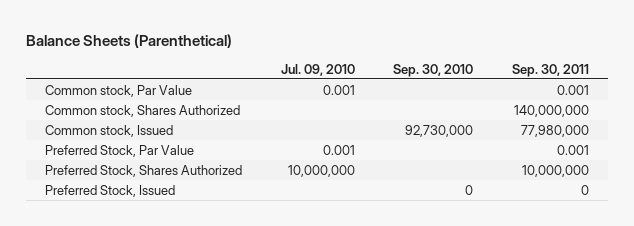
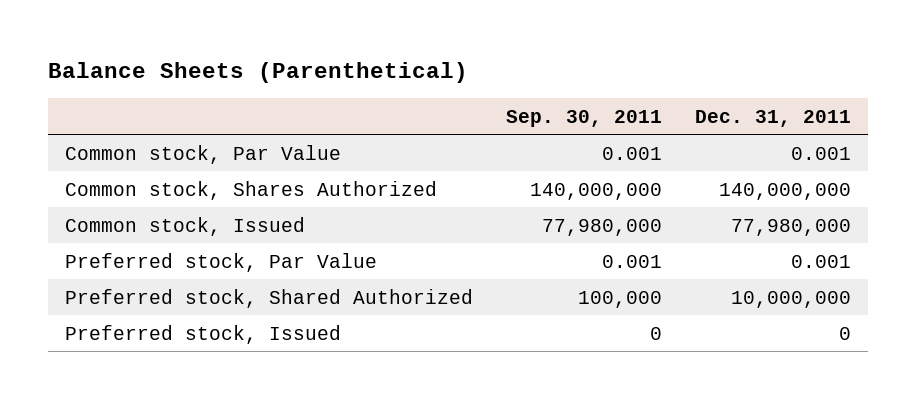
[280,63,355,76] Jul. 09, 2010 -> none
[393,63,474,77] Sep. 30, 2010 -> none
none -> [695,109,852,127] Dec. 31, 2011
[44,144,194,157] Preferred Stock, Par Value -> [64,252,377,272] Preferred stock, Par Value
[44,164,242,177] Preferred Stock, Shares Authorized -> [64,288,473,308] Preferred stock, Shared Authorized
[521,164,589,177] 10,000,000 -> [578,290,663,308] 100,000
[44,184,175,197] Preferred Stock, Issued -> [64,324,341,344] Preferred stock, Issued

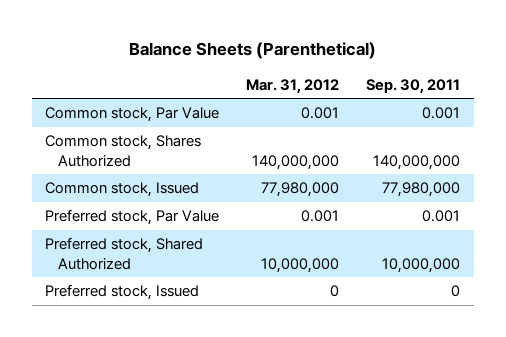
[695,109,852,127] Dec. 31, 2011 -> none
none -> [246,78,340,94] Mar. 31, 2012
[578,290,663,308] 100,000 -> [382,257,461,273] 10,000,000

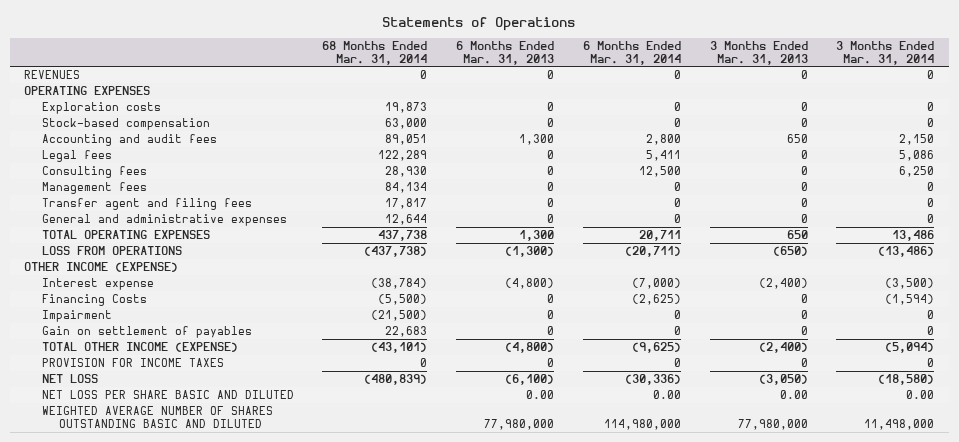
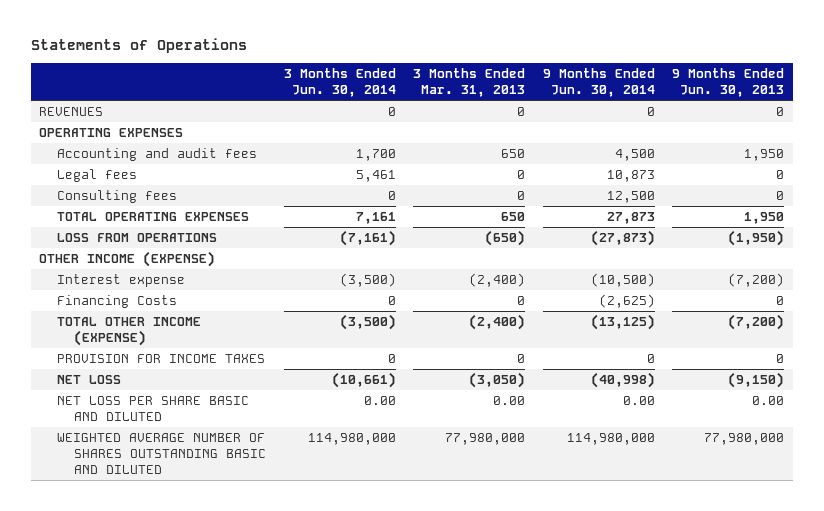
[322,40,428,65] 68 Months Ended Mar. 31, 2014 -> none
[456,40,555,65] 6 Months Ended Mar. 31, 2013 -> none
[582,40,681,65] 6 Months Ended Mar. 31, 2014 -> none
[836,40,935,65] 3 Months Ended Mar. 31, 2014 -> none
none -> [283,67,396,97] 3 Months Ended Jun. 30, 2014
none -> [542,67,655,97] 9 Months Ended Jun. 30, 2014
none -> [672,67,785,97] 9 Months Ended Jun. 30, 2013
[41,102,161,115] Exploration costs -> none
[41,118,210,131] Stock-based compensation -> none
[41,182,147,195] Management fees -> none
[41,198,252,211] Transfer agent and filing fees -> none
[41,214,287,227] General and administrative expenses -> none
[41,310,112,323] Impairment -> none
[41,326,252,339] Gain on settlement of payables -> none

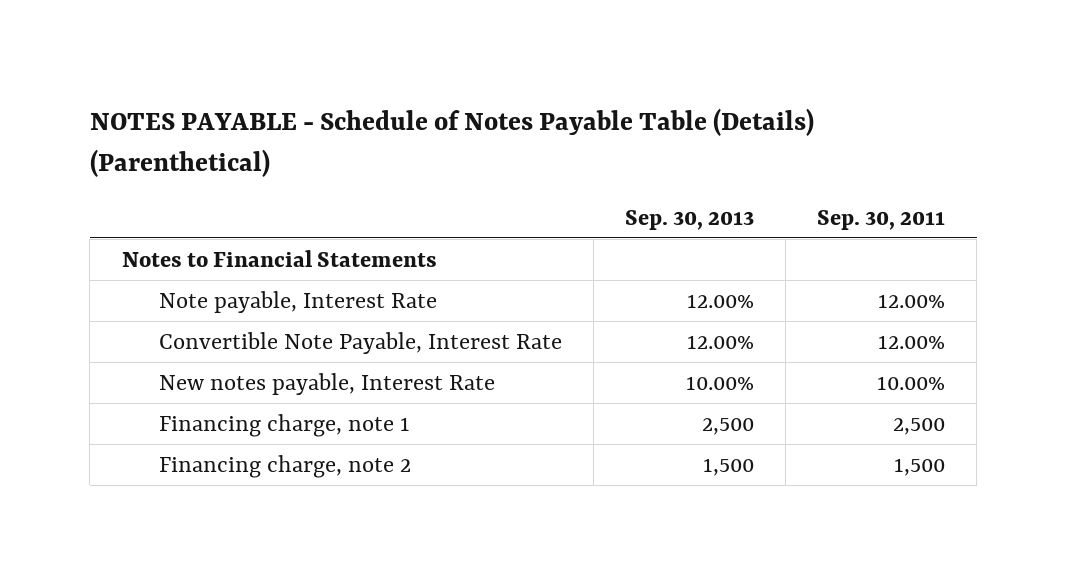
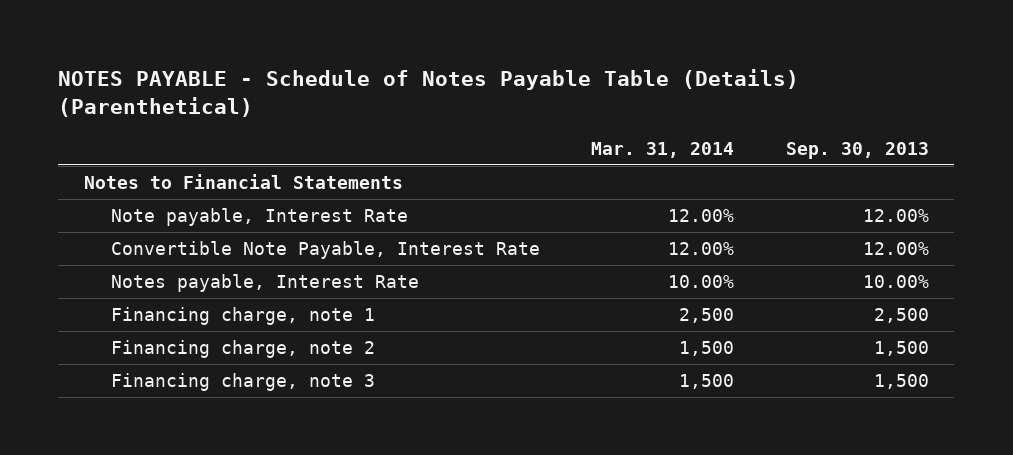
[817,209,946,230] Sep. 30, 2011 -> none
none -> [591,142,735,159] Mar. 31, 2014
[158,372,495,395] New notes payable, Interest Rate -> [110,273,419,292] Notes payable, Interest Rate
none -> [110,372,375,391] Financing charge, note 3

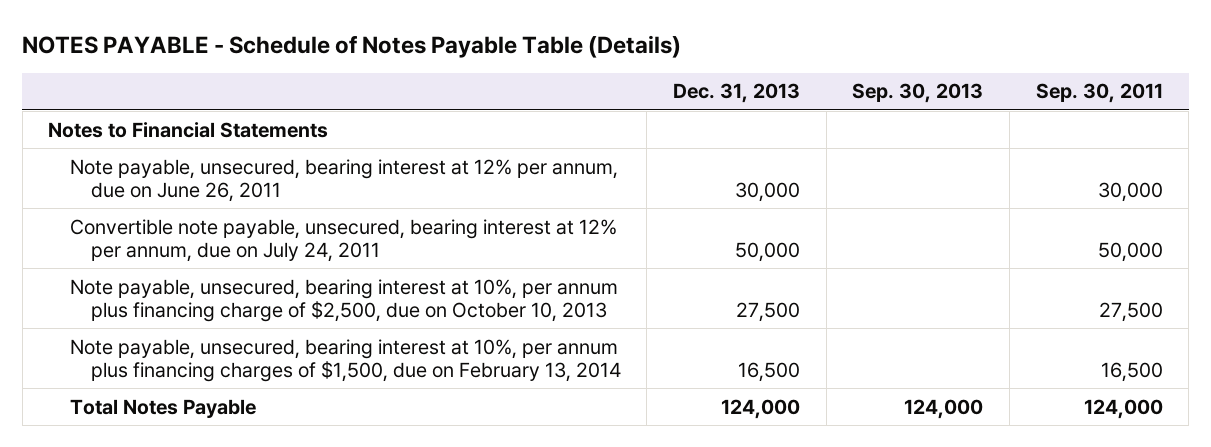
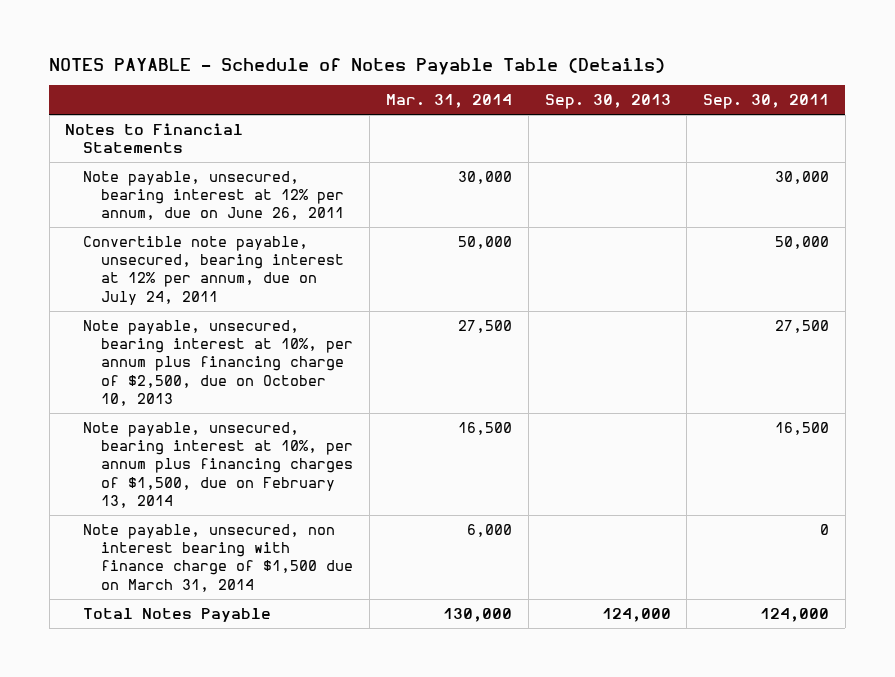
[673,83,801,104] Dec. 31, 2013 -> none
none -> [385,94,512,109] Mar. 31, 2014
none -> [83,523,354,592] Note payable, unsecured, non interest bearing with finance charge of $1,500 due on March 31, 2014

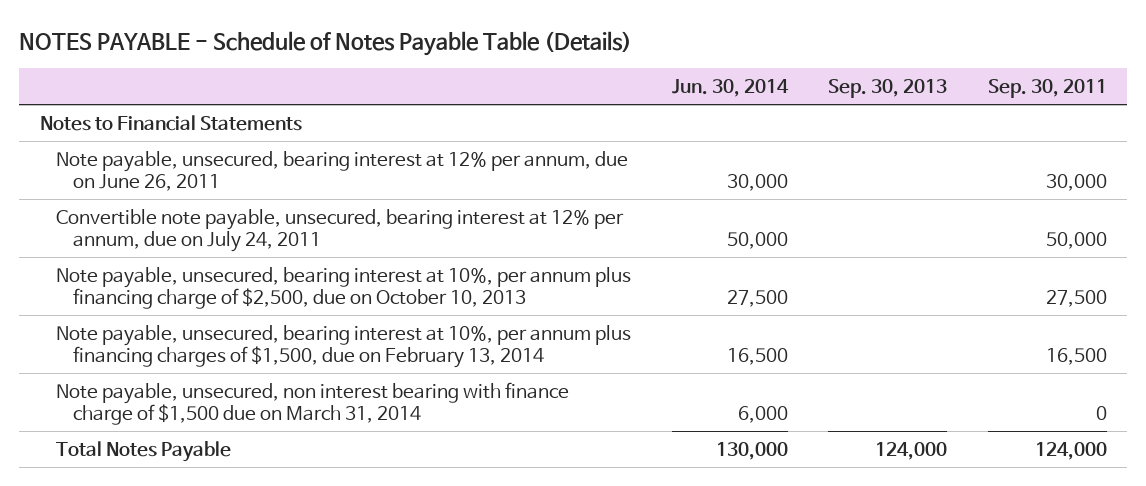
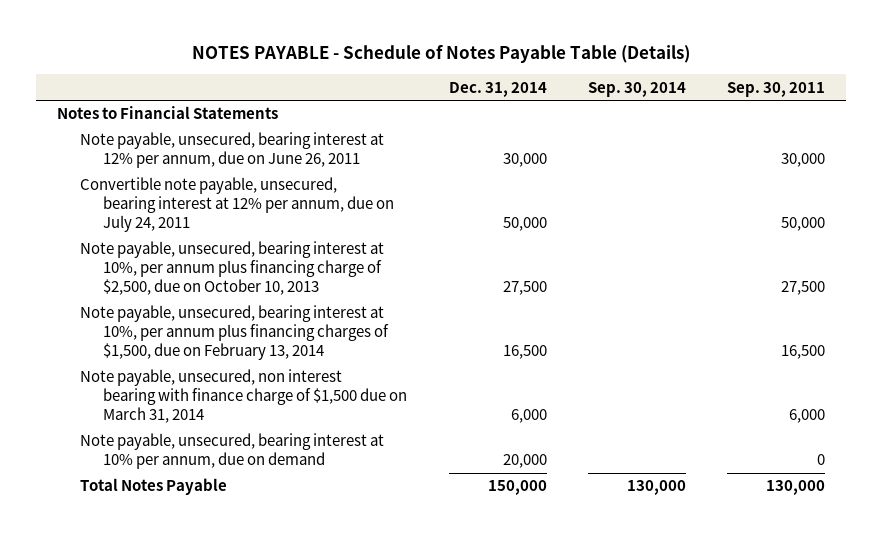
[671,79,789,98] Jun. 30, 2014 -> none
[828,79,948,99] Sep. 30, 2013 -> none
none -> [448,81,547,97] Dec. 31, 2014
none -> [587,81,686,97] Sep. 30, 2014
[1095,406,1107,421] 0 -> [789,409,826,424] 6,000
none -> [80,433,385,470] Note payable, unsecured, bearing interest at 10% per annum, due on demand
[1034,441,1107,460] 124,000 -> [766,480,826,496] 130,000

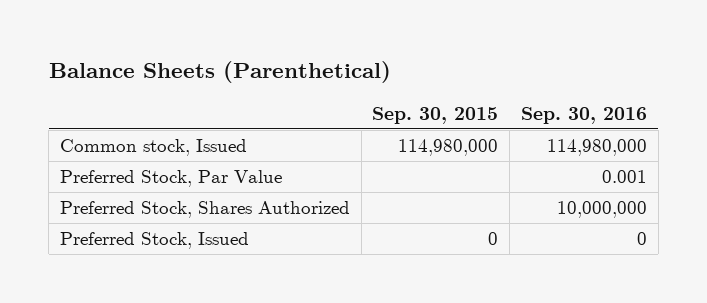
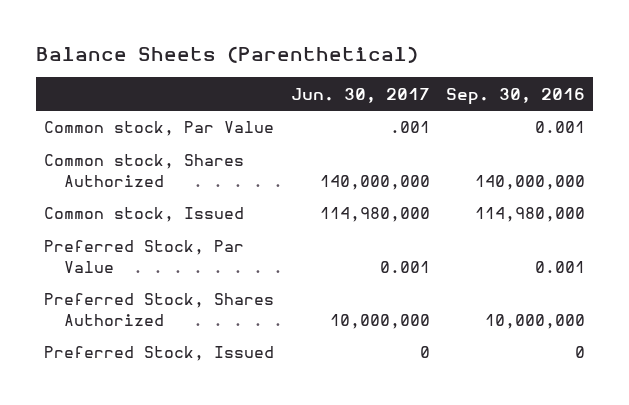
[372,106,499,124] Sep. 30, 2015 -> none
none -> [290,87,430,103] Jun. 30, 2017
none -> [44,121,275,137] Common stock, Par Value
none -> [44,154,245,187] Common stock, Shares Authorized

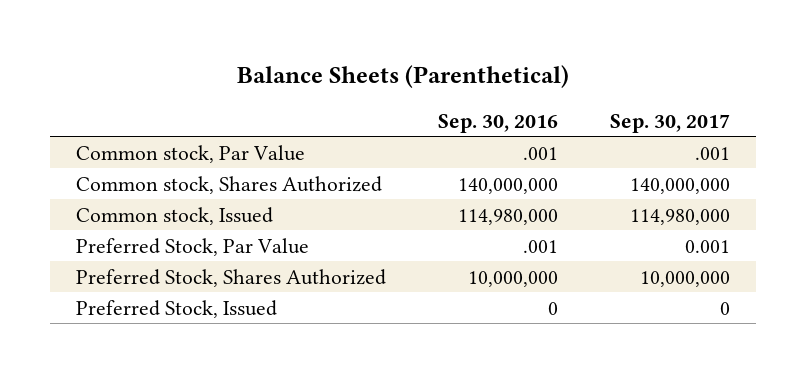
[290,87,430,103] Jun. 30, 2017 -> none
none -> [610,113,731,133] Sep. 30, 2017
[534,121,585,134] 0.001 -> [523,146,559,160] .001
[534,260,585,273] 0.001 -> [523,239,559,253] .001

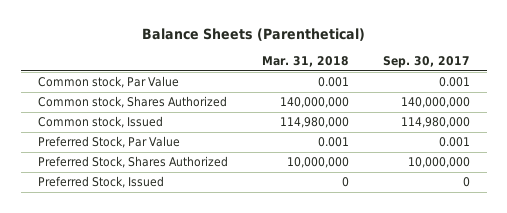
[438,113,559,133] Sep. 30, 2016 -> none
none -> [261,55,349,67] Mar. 31, 2018
[695,146,731,160] .001 -> [438,77,470,88] 0.001

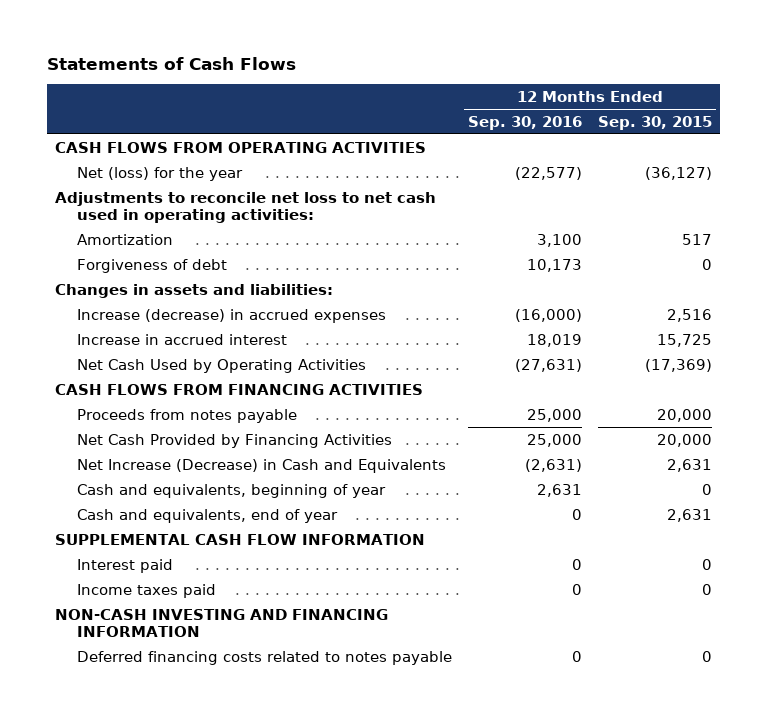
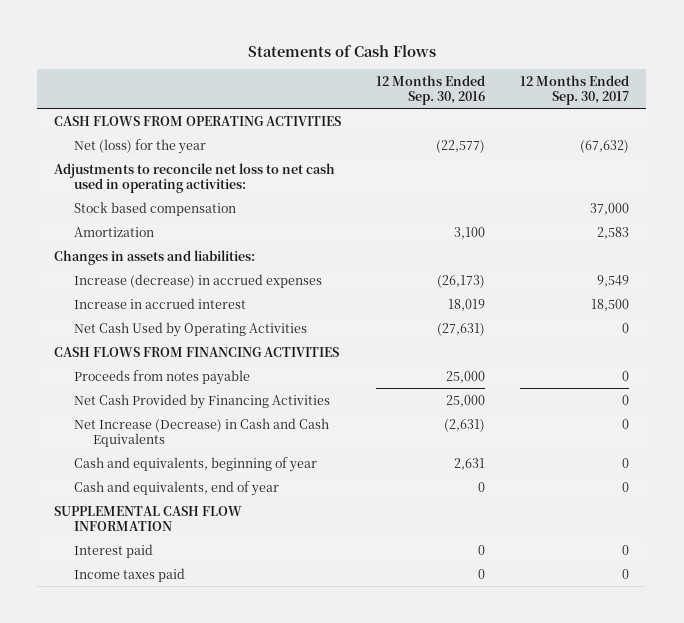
[598,115,713,130] Sep. 30, 2015 -> none
none -> [520,74,630,105] 12 Months Ended Sep. 30, 2017
none -> [73,201,236,216] Stock based compensation
[77,258,228,273] Forgiveness of debt -> none
[515,308,583,322] (16,000) -> [437,274,486,288] (26,173)
[77,458,447,473] Net Increase (Decrease) in Cash and Equivalents -> [73,417,329,447] Net Increase (Decrease) in Cash and Cash Equivalents
[55,608,389,637] NON-CASH INVESTING AND FINANCING INFORMATION -> none
[77,650,453,665] Deferred financing costs related to notes payable -> none

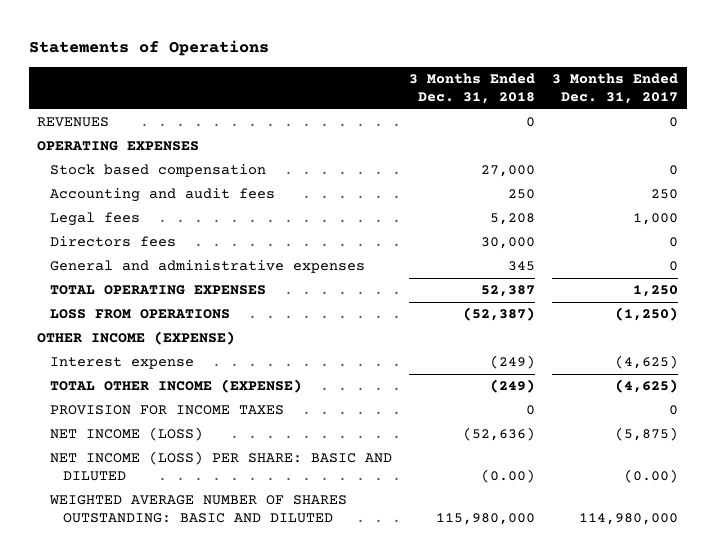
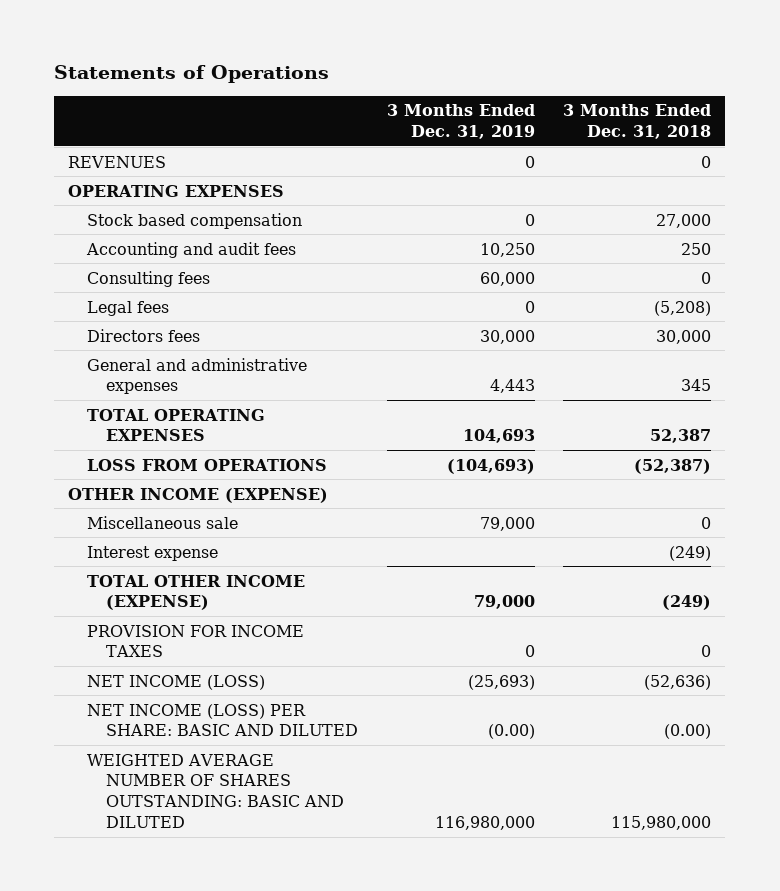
[552,73,679,105] 3 Months Ended Dec. 31, 2017 -> none
none -> [386,104,535,139] 3 Months Ended Dec. 31, 2019
none -> [87,270,211,287] Consulting fees
[490,213,536,226] 5,208 -> [654,300,712,316] (5,208)
none -> [87,515,239,529] Miscellaneous sale

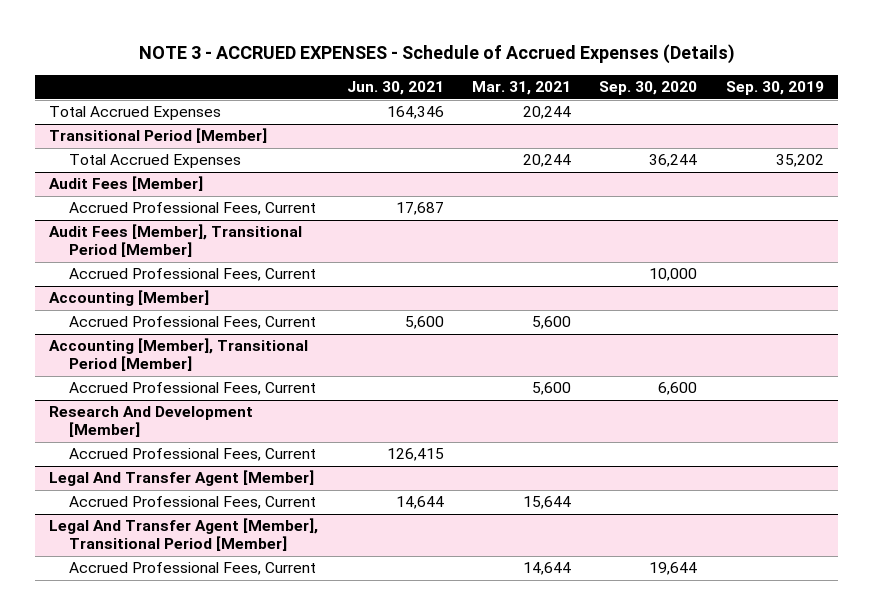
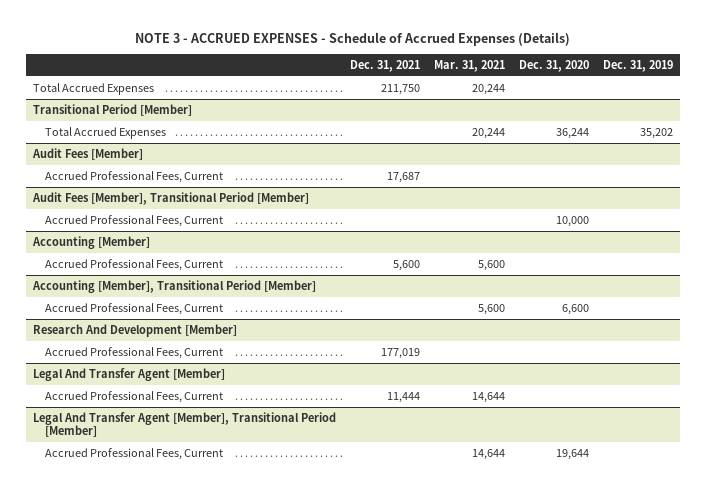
[346,81,444,96] Jun. 30, 2021 -> none
[599,81,698,96] Sep. 30, 2020 -> none
[725,81,824,96] Sep. 30, 2019 -> none
none -> [349,59,420,72] Dec. 31, 2021
none -> [519,59,590,72] Dec. 31, 2020
none -> [603,59,674,72] Dec. 31, 2019
[523,496,572,510] 15,644 -> [472,391,506,403] 14,644

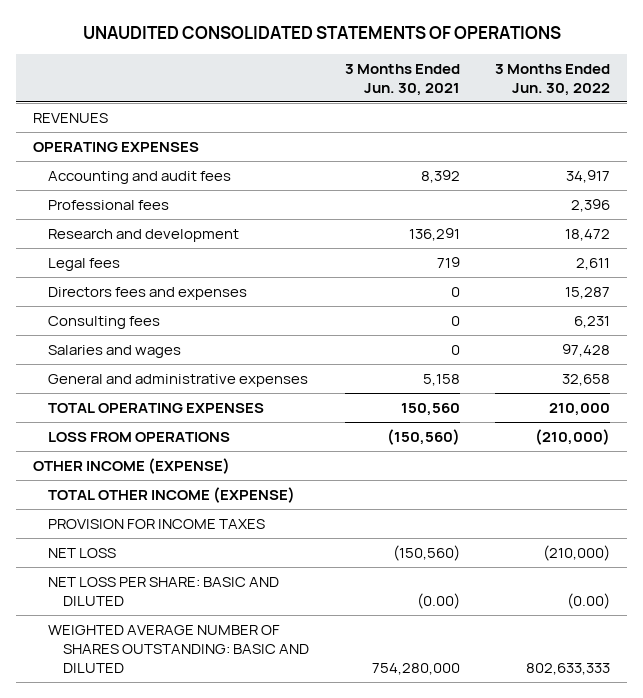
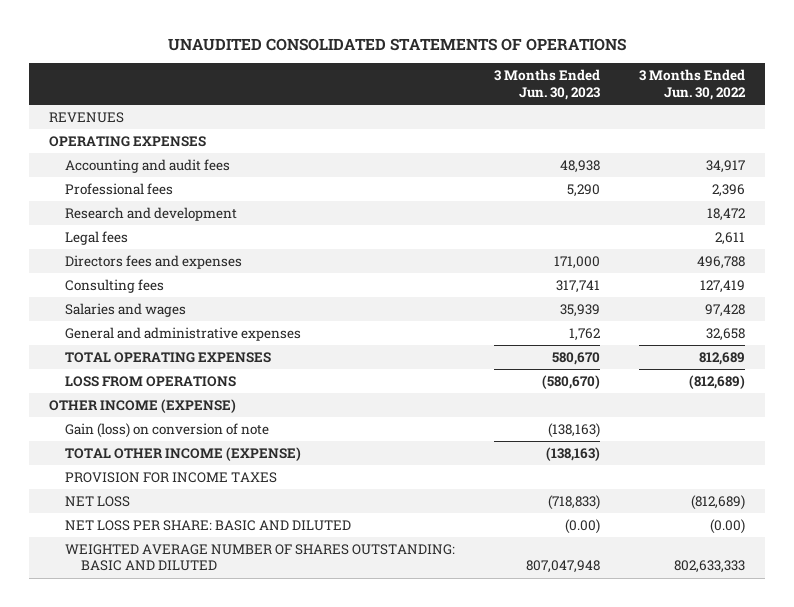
[344,63,460,96] 3 Months Ended Jun. 30, 2021 -> none
none -> [494,69,601,100] 3 Months Ended Jun. 30, 2023
[564,286,610,299] 15,287 -> [697,256,746,270] 496,788
[573,315,610,328] 6,231 -> [700,280,746,294] 127,419
[548,402,610,416] 210,000 -> [699,352,746,366] 812,689
[534,428,610,445] (210,000) -> [689,375,746,390] (812,689)
none -> [65,423,270,439] Gain (loss) on conversion of note
[542,544,610,561] (210,000) -> [691,495,746,511] (812,689)

